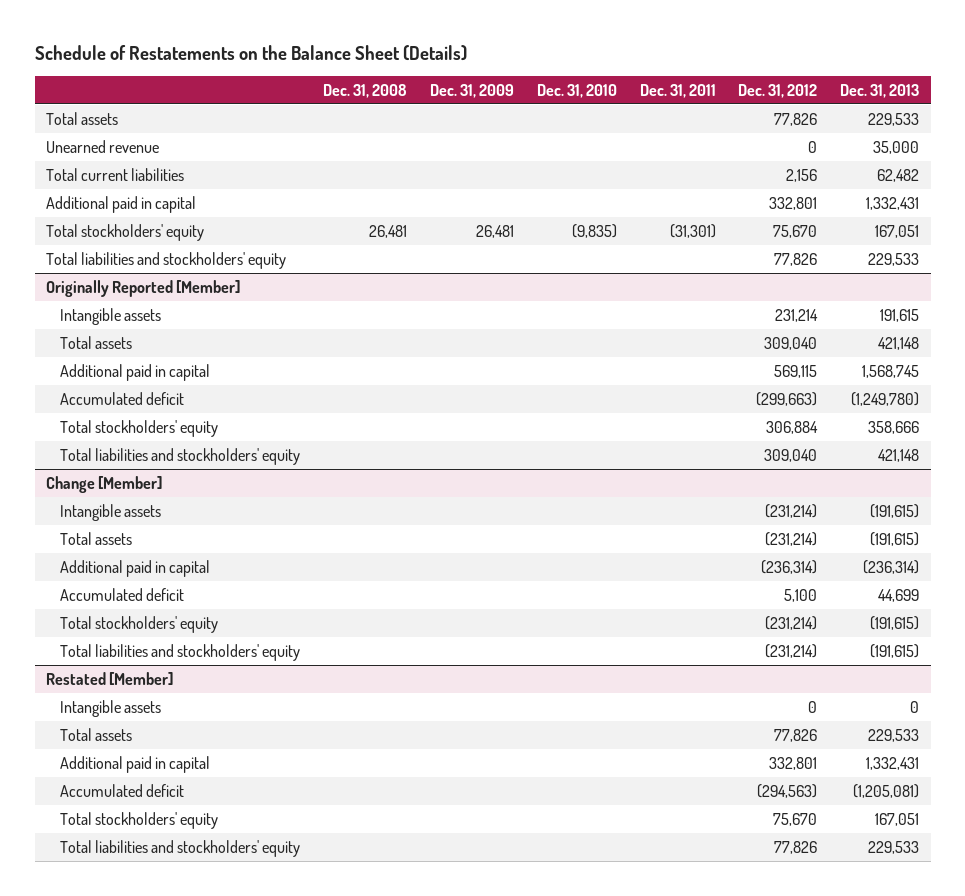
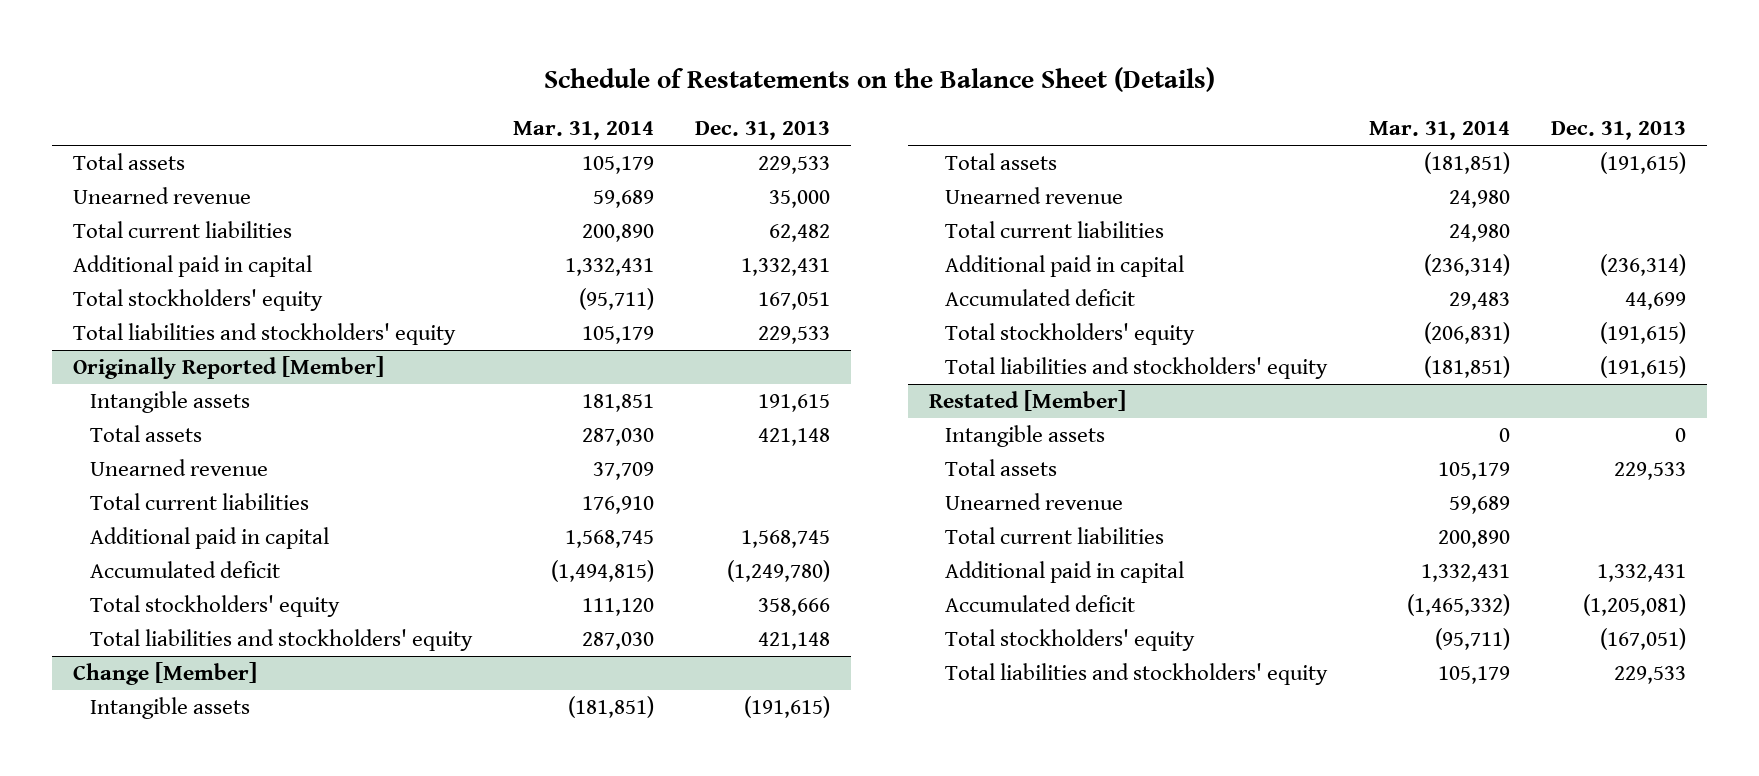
[323,83,408,98] Dec. 31, 2008 -> none
[429,83,514,98] Dec. 31, 2009 -> none
[536,83,617,98] Dec. 31, 2010 -> none
[639,83,716,98] Dec. 31, 2011 -> none
[738,83,818,98] Dec. 31, 2012 -> none
none -> [512,121,654,141] Mar. 31, 2014
none -> [89,459,268,477] Unearned revenue
none -> [89,493,309,511] Total current liabilities
none -> [945,187,1124,205] Unearned revenue
none -> [945,221,1165,239] Total current liabilities
none -> [945,493,1124,511] Unearned revenue
none -> [945,527,1165,545] Total current liabilities
[875,812,920,826] 167,051 -> [1600,628,1687,651] (167,051)

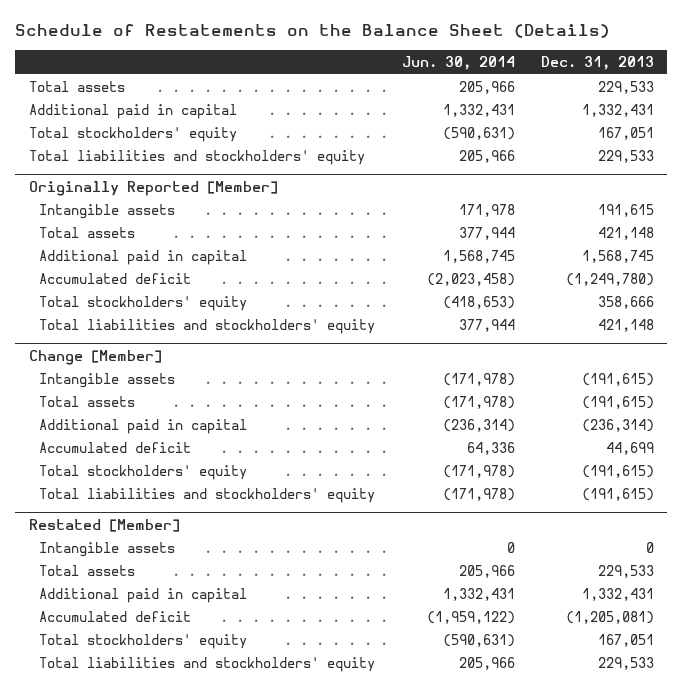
[512,121,654,141] Mar. 31, 2014 -> none
none -> [401,56,515,71] Jun. 30, 2014
[73,187,252,205] Unearned revenue -> none
[73,221,293,239] Total current liabilities -> none
[89,459,268,477] Unearned revenue -> none
[89,493,309,511] Total current liabilities -> none
[945,187,1124,205] Unearned revenue -> none
[945,221,1165,239] Total current liabilities -> none
[945,493,1124,511] Unearned revenue -> none
[945,527,1165,545] Total current liabilities -> none
[1600,628,1687,651] (167,051) -> [598,633,655,647] 167,051

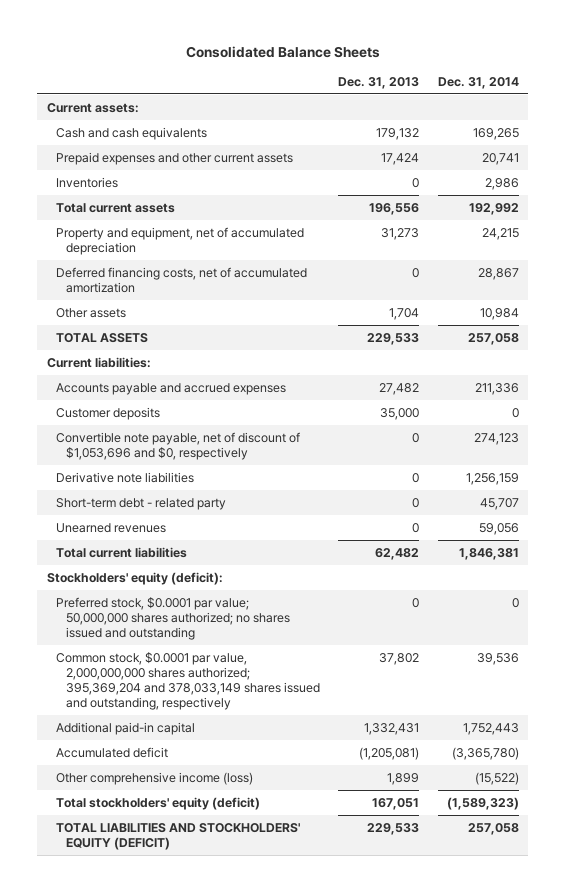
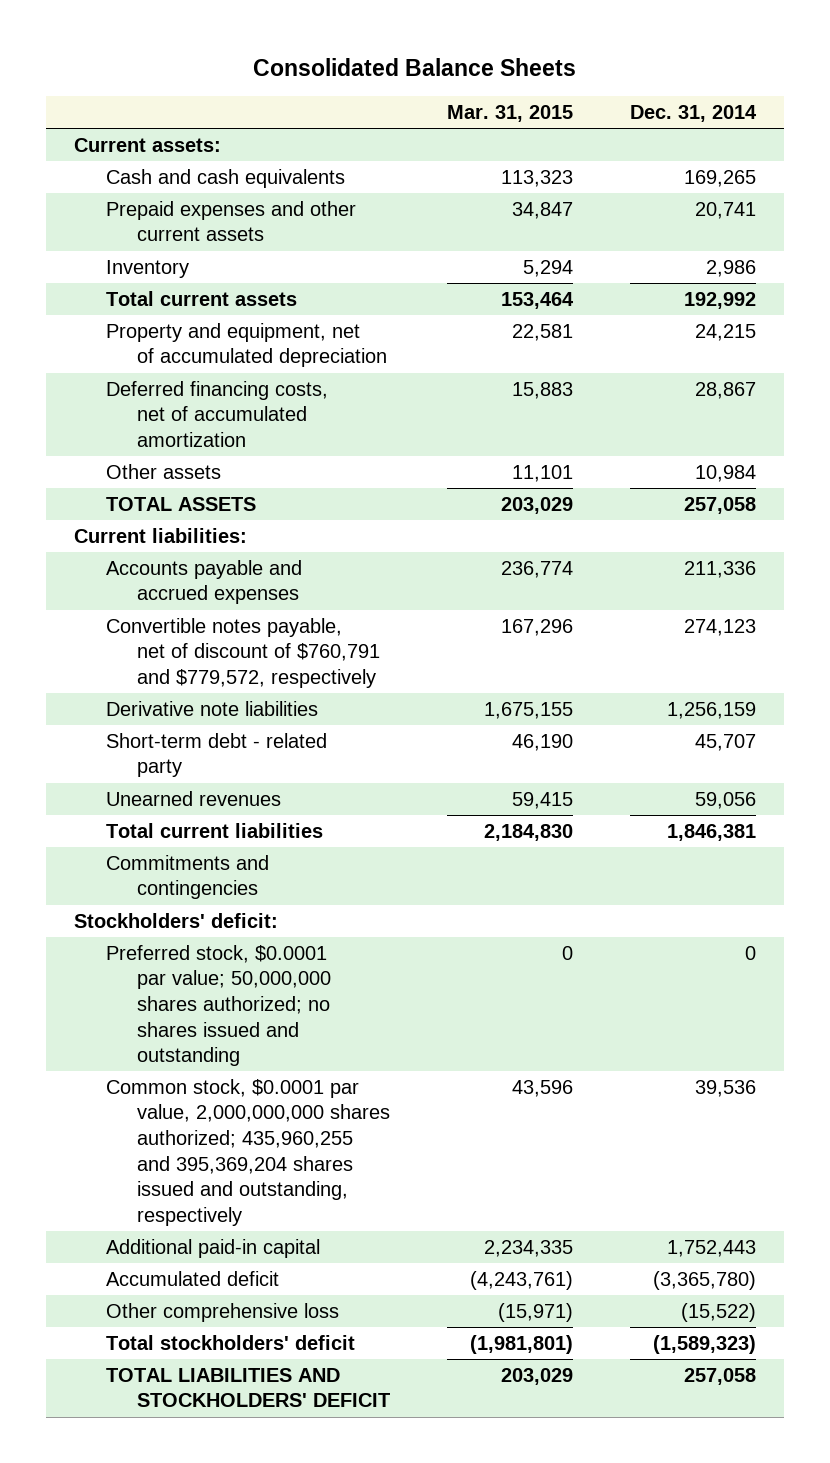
[338,76,420,89] Dec. 31, 2013 -> none
none -> [446,105,573,123] Mar. 31, 2015
[56,176,119,188] Inventories -> [105,259,189,278] Inventory
[56,406,161,420] Customer deposits -> none
[56,431,301,460] Convertible note payable, net of discount of $1,053,696 and $0, respectively -> [105,617,381,689] Convertible notes payable, net of discount of $760,791 and $779,572, respectively
none -> [105,854,269,900] Commitments and contingencies
[46,571,223,585] Stockholders' equity (deficit): -> [74,912,279,928] Stockholders' deficit:
[56,651,320,711] Common stock, $0.0001 par value, 2,000,000,000 shares authorized; 395,369,204 and 378,033,149 shares issued and outstanding, respectively -> [105,1078,391,1226] Common stock, $0.0001 par value, 2,000,000,000 shares authorized; 435,960,255 and 395,369,204 shares issued and outstanding, respectively
[56,771,254,785] Other comprehensive income (loss) -> [105,1302,339,1322] Other comprehensive loss
[56,796,261,810] Total stockholders' equity (deficit) -> [105,1334,355,1350] Total stockholders' deficit
[56,822,301,850] TOTAL LIABILITIES AND STOCKHOLDERS' EQUITY (DEFICIT) -> [105,1367,391,1408] TOTAL LIABILITIES AND STOCKHOLDERS' DEFICIT

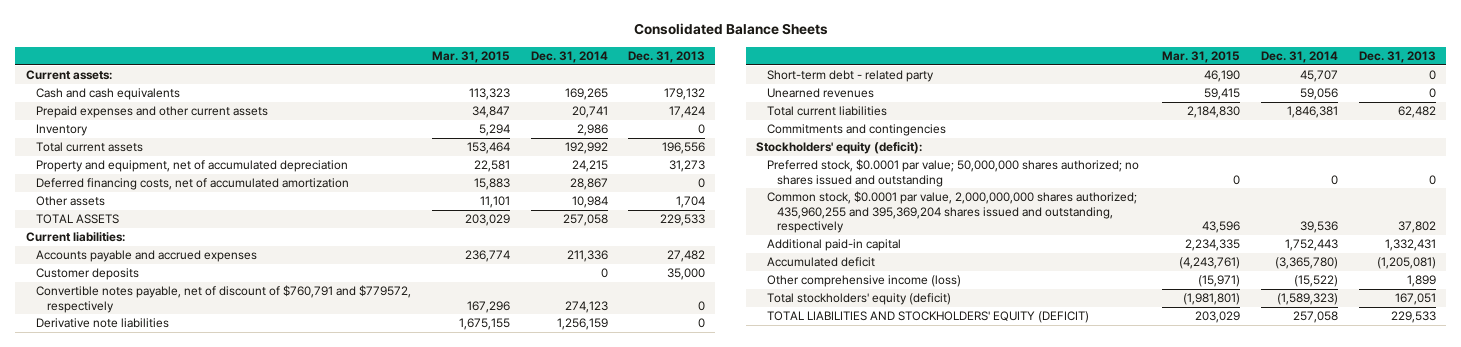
none -> [628,50,706,63] Dec. 31, 2013
none -> [36,268,140,281] Customer deposits
[105,617,381,689] Convertible notes payable, net of discount of $760,791 and $779,572, respectively -> [36,285,412,313] Convertible notes payable, net of discount of $760,791 and $779572, respectively
[74,912,279,928] Stockholders' deficit: -> [756,142,923,155] Stockholders' equity (deficit):
[105,1302,339,1322] Other comprehensive loss -> [766,275,961,288] Other comprehensive income (loss)
[105,1334,355,1350] Total stockholders' deficit -> [766,293,951,306] Total stockholders' equity (deficit)
[105,1367,391,1408] TOTAL LIABILITIES AND STOCKHOLDERS' DEFICIT -> [766,311,1089,324] TOTAL LIABILITIES AND STOCKHOLDERS' EQUITY (DEFICIT)

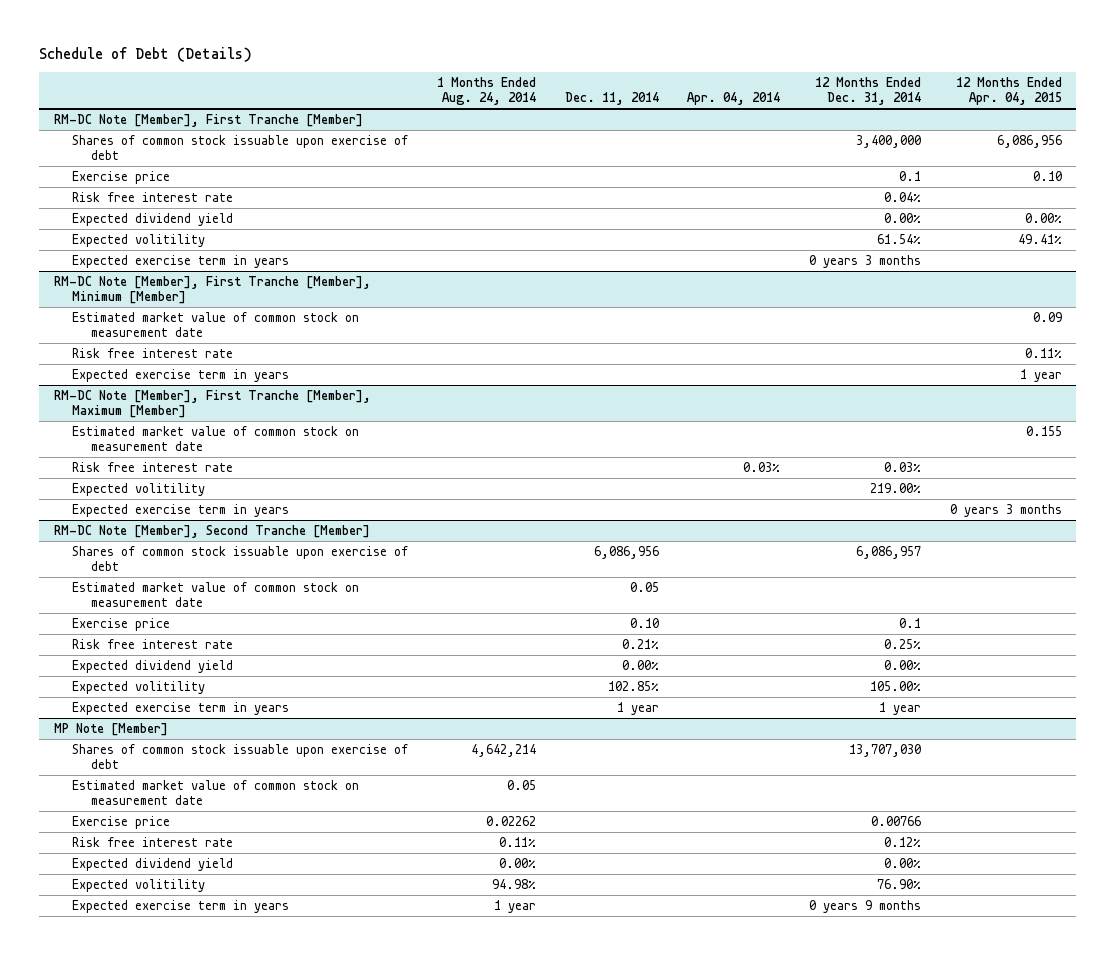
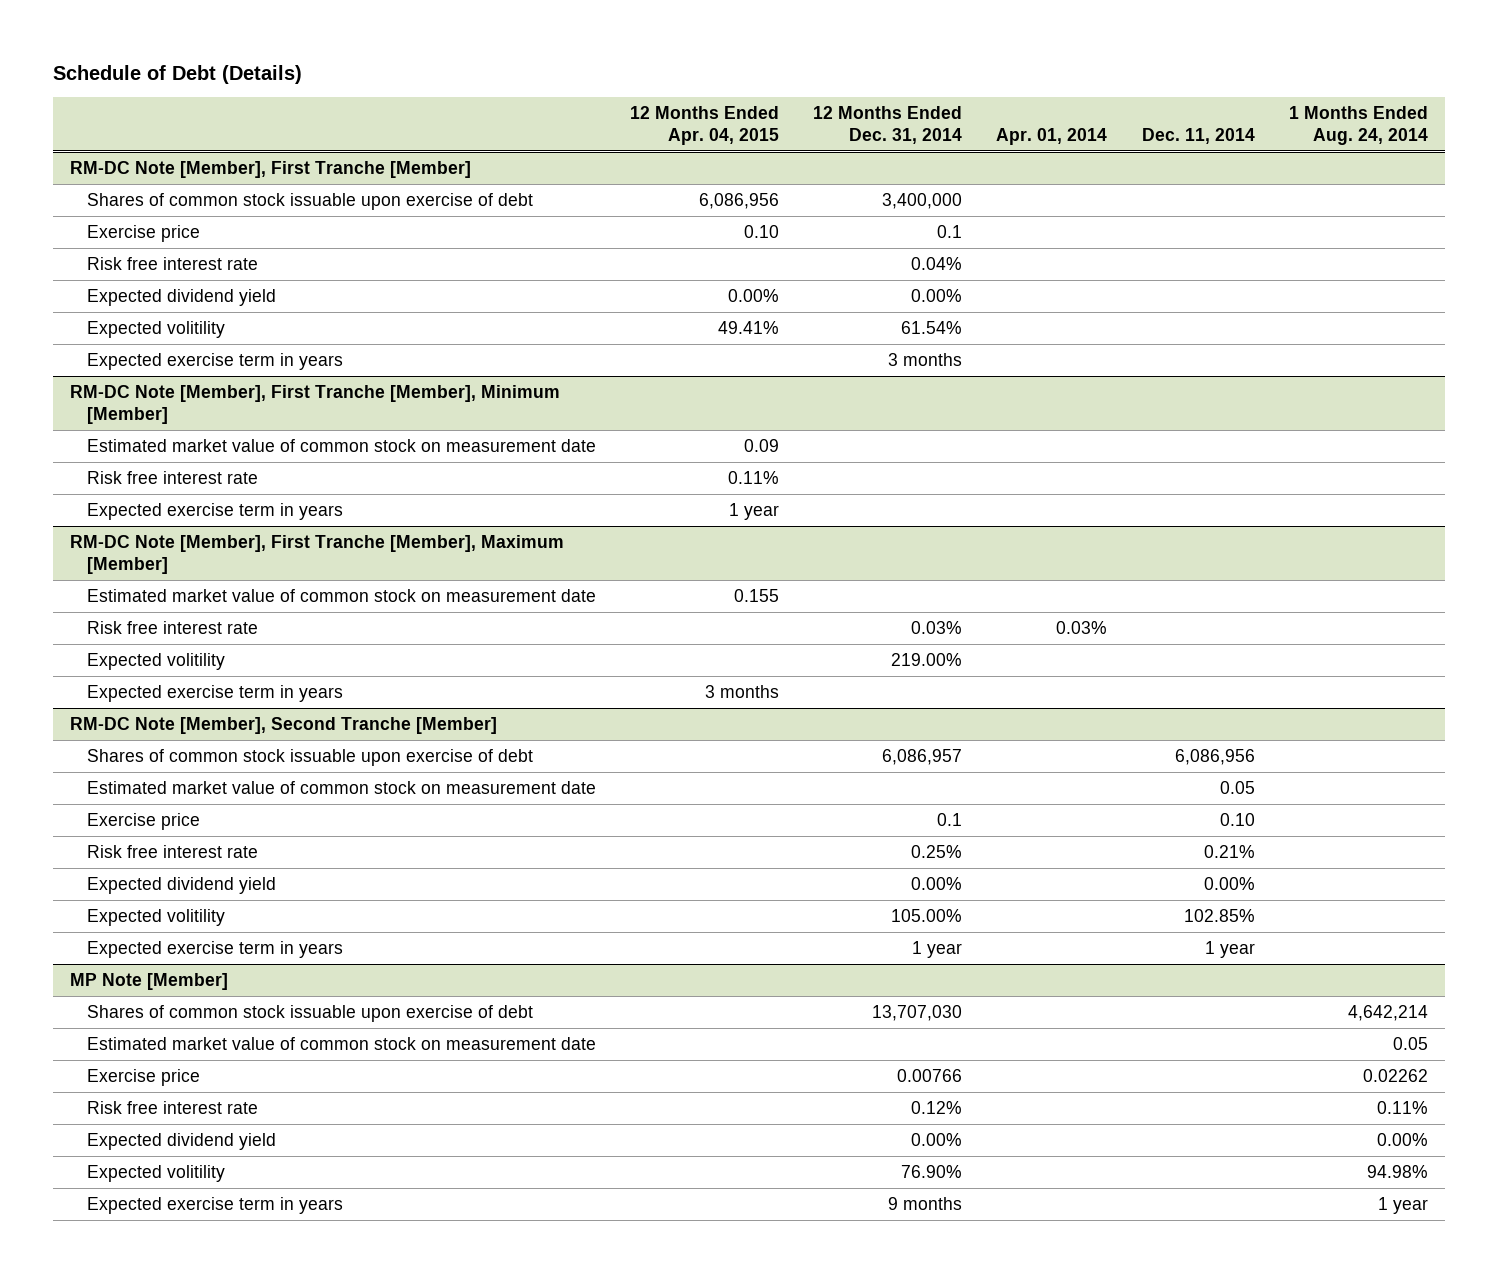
[687,92,781,106] Apr. 04, 2014 -> none
none -> [996,128,1108,146] Apr. 01, 2014
[809,254,922,268] 0 years 3 months -> [888,352,963,366] 3 months
[949,503,1062,517] 0 years 3 months -> [704,684,779,698] 3 months
[809,899,922,913] 0 years 9 months -> [888,1196,963,1210] 9 months

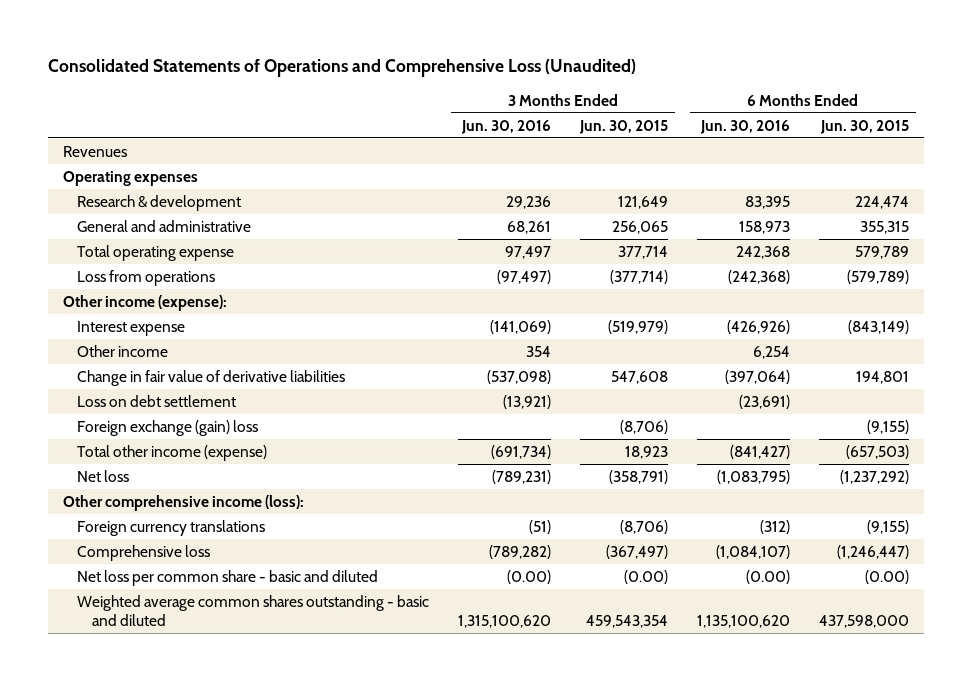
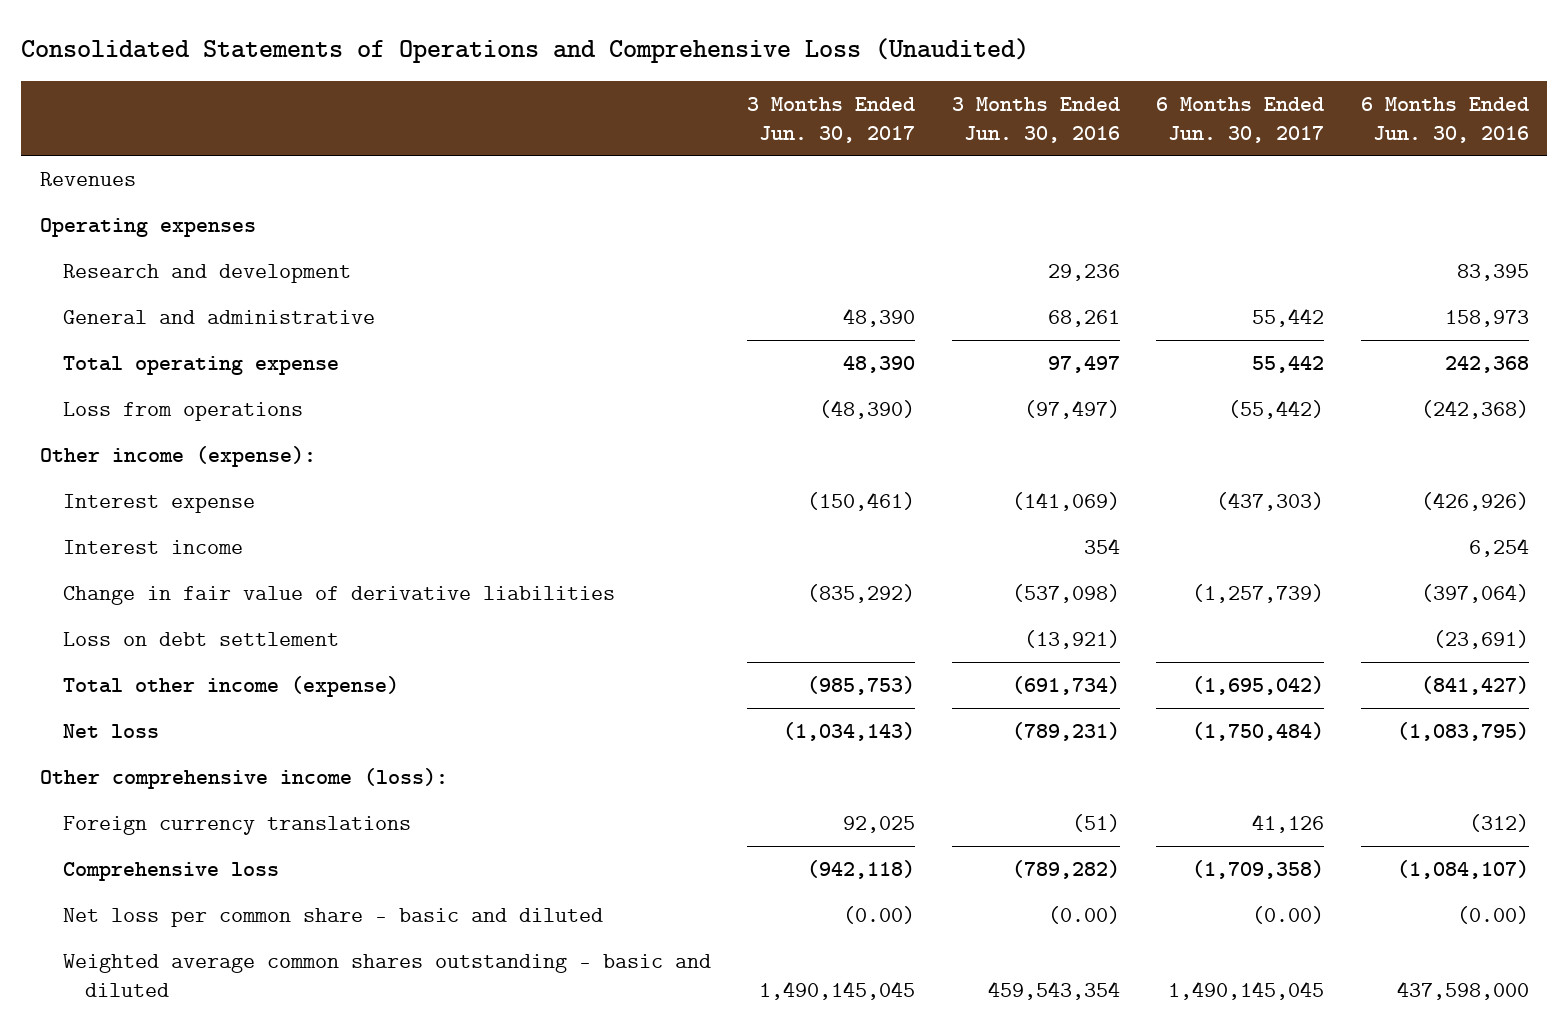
[579,119,669,134] Jun. 30, 2015 -> none
[820,119,910,134] Jun. 30, 2015 -> none
none -> [747,96,916,143] 3 Months Ended Jun. 30, 2017
none -> [1156,96,1325,143] 6 Months Ended Jun. 30, 2017
[77,194,242,211] Research & development -> [62,263,351,283] Research and development
[77,344,169,357] Other income -> [62,539,243,554] Interest income
[77,419,259,436] Foreign exchange (gain) loss -> none
[458,614,552,628] 1,315,100,620 -> [987,981,1120,1001] 459,543,354
[697,614,791,628] 1,135,100,620 -> [1396,981,1529,1001] 437,598,000

